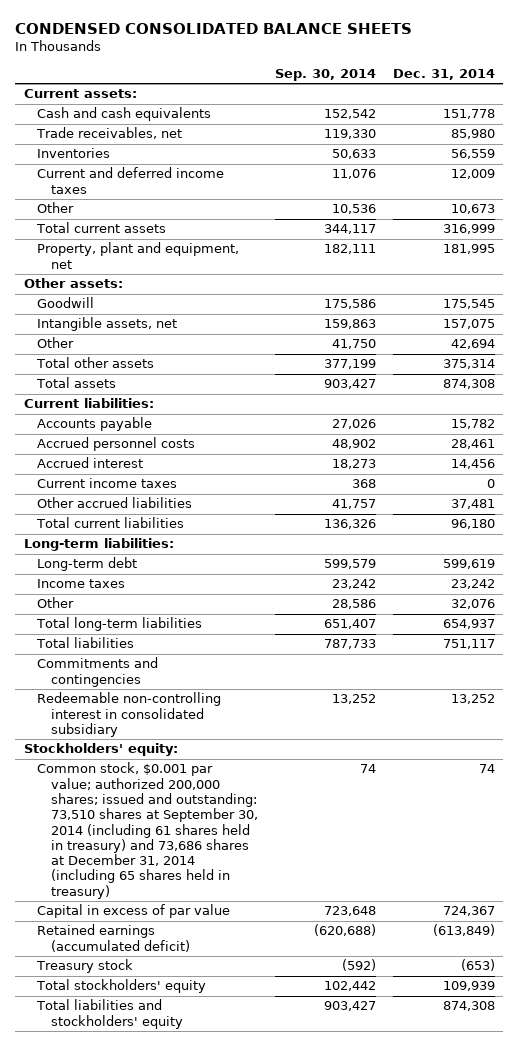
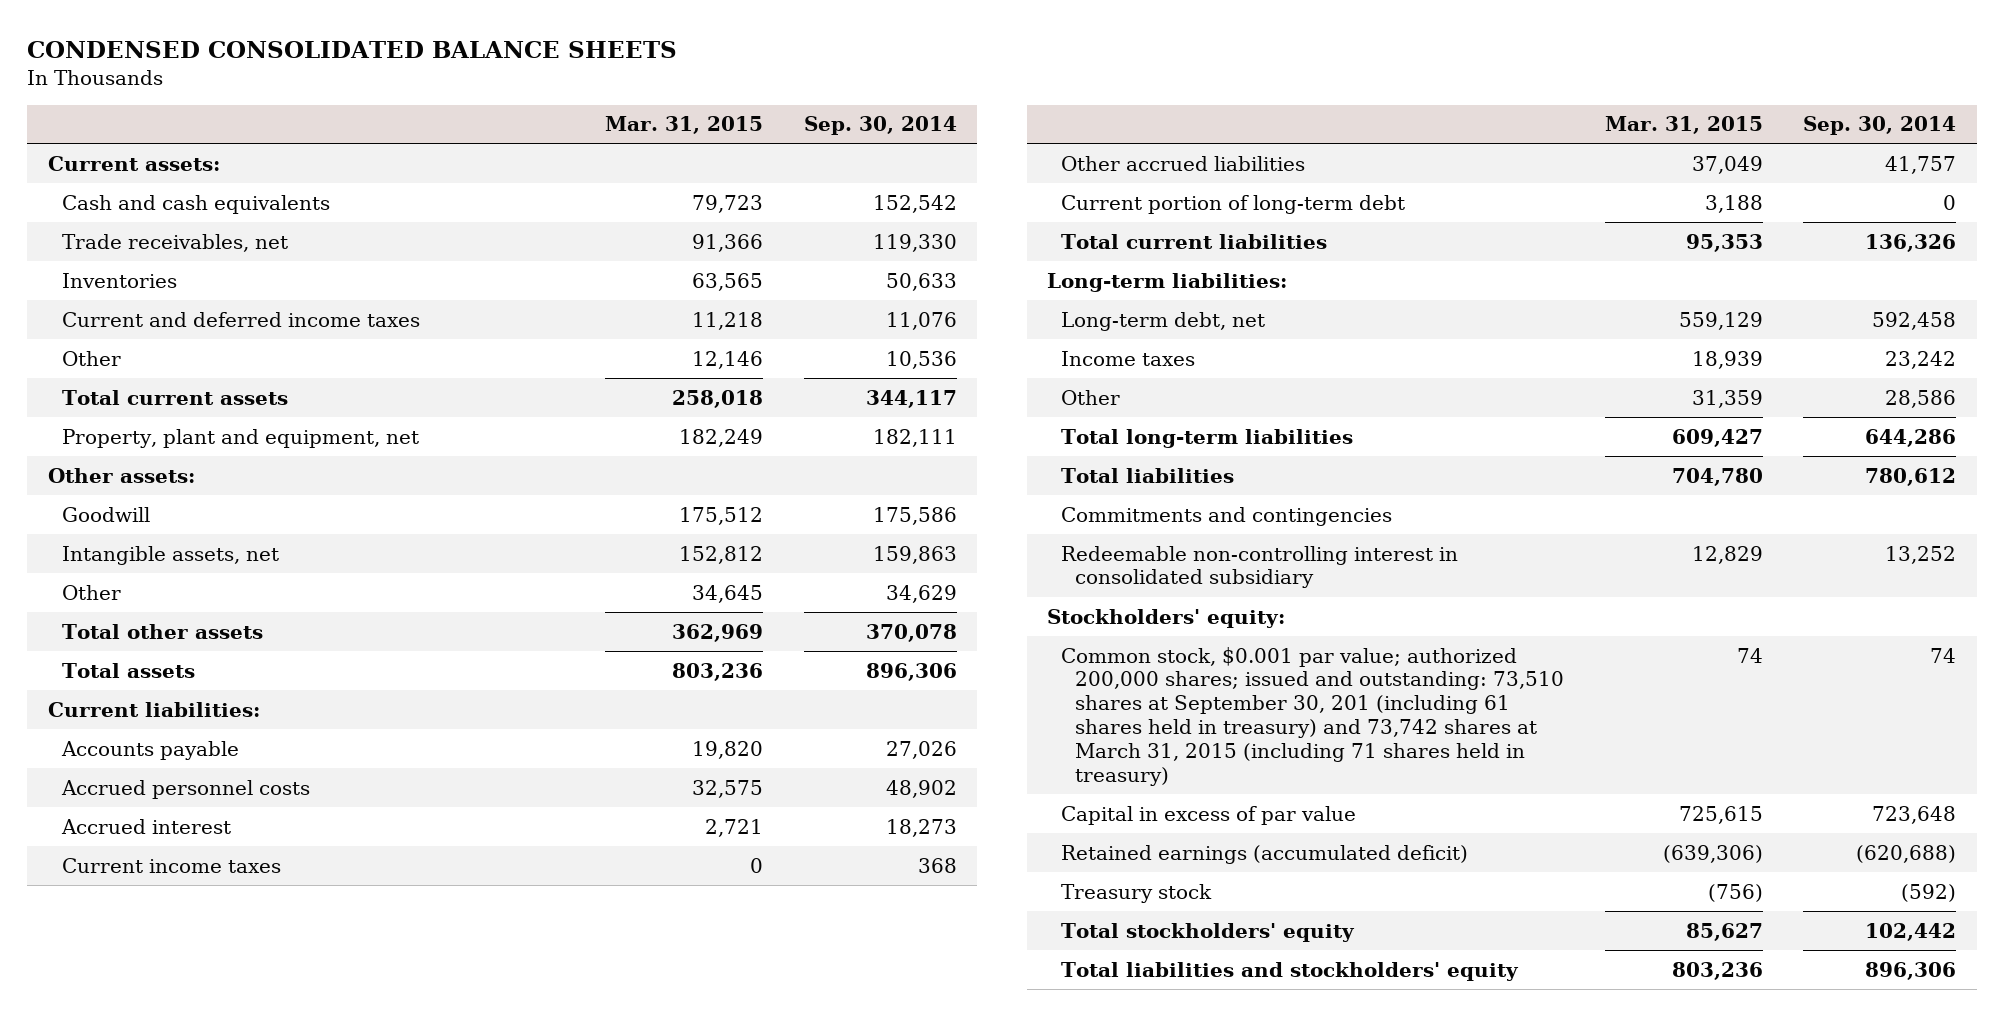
[392,68,495,80] Dec. 31, 2014 -> none
none -> [605,116,764,135] Mar. 31, 2015
[331,339,376,350] 41,750 -> [885,584,957,603] 34,629
[323,359,376,370] 377,199 -> [865,623,957,642] 370,078
[323,379,376,390] 903,427 -> [865,662,957,681] 896,306
none -> [1061,194,1406,214] Current portion of long-term debt
[37,557,138,572] Long-term debt -> [1061,311,1266,331] Long-term debt, net
[323,559,376,570] 599,579 -> [1872,311,1957,330] 592,458
[323,619,376,630] 651,407 -> [1865,428,1957,447] 644,286
[323,639,376,650] 787,733 -> [1865,467,1957,486] 780,612
[37,762,258,899] Common stock, $0.001 par value; authorized 200,000 shares; issued and outstanding: 73,510 shares at September 30, 2014 (including 61 shares held in treasury) and 73,686 shares at December 31, 2014 (including 65 shares held in treasury) -> [1061,646,1565,786] Common stock, $0.001 par value; authorized 200,000 shares; issued and outstanding: 73,510 shares at September 30, 201 (including 61 shares held in treasury) and 73,742 shares at March 31, 2015 (including 71 shares held in treasury)
[323,1001,376,1012] 903,427 -> [1865,961,1957,980] 896,306

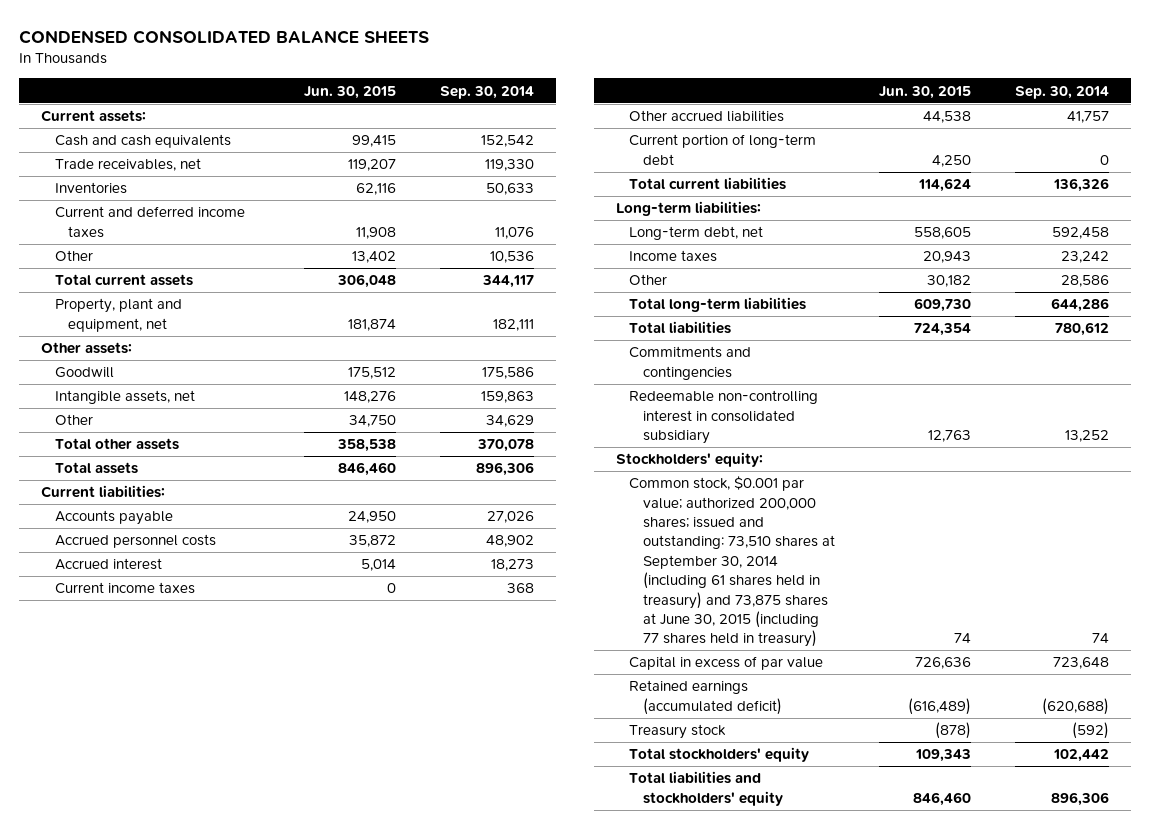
[605,116,764,135] Mar. 31, 2015 -> none
none -> [304,85,397,99] Jun. 30, 2015
[1061,646,1565,786] Common stock, $0.001 par value; authorized 200,000 shares; issued and outstanding: 73,510 shares at September 30, 201 (including 61 shares held in treasury) and 73,742 shares at March 31, 2015 (including 71 shares held in treasury) -> [629,476,835,648] Common stock, $0.001 par value; authorized 200,000 shares; issued and outstanding: 73,510 shares at September 30, 2014 (including 61 shares held in treasury) and 73,875 shares at June 30, 2015 (including 77 shares held in treasury)

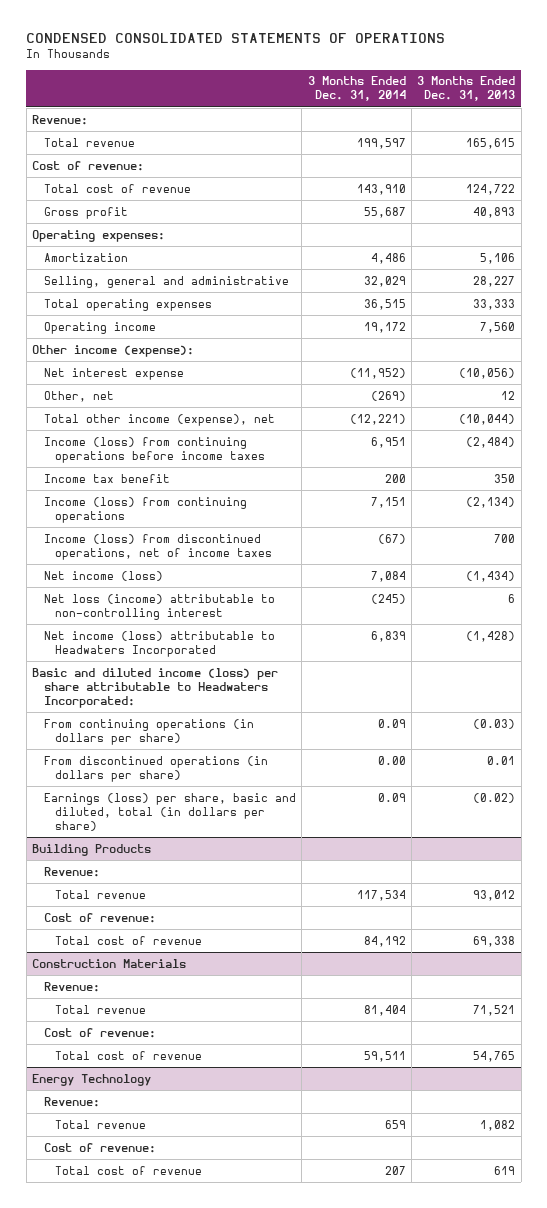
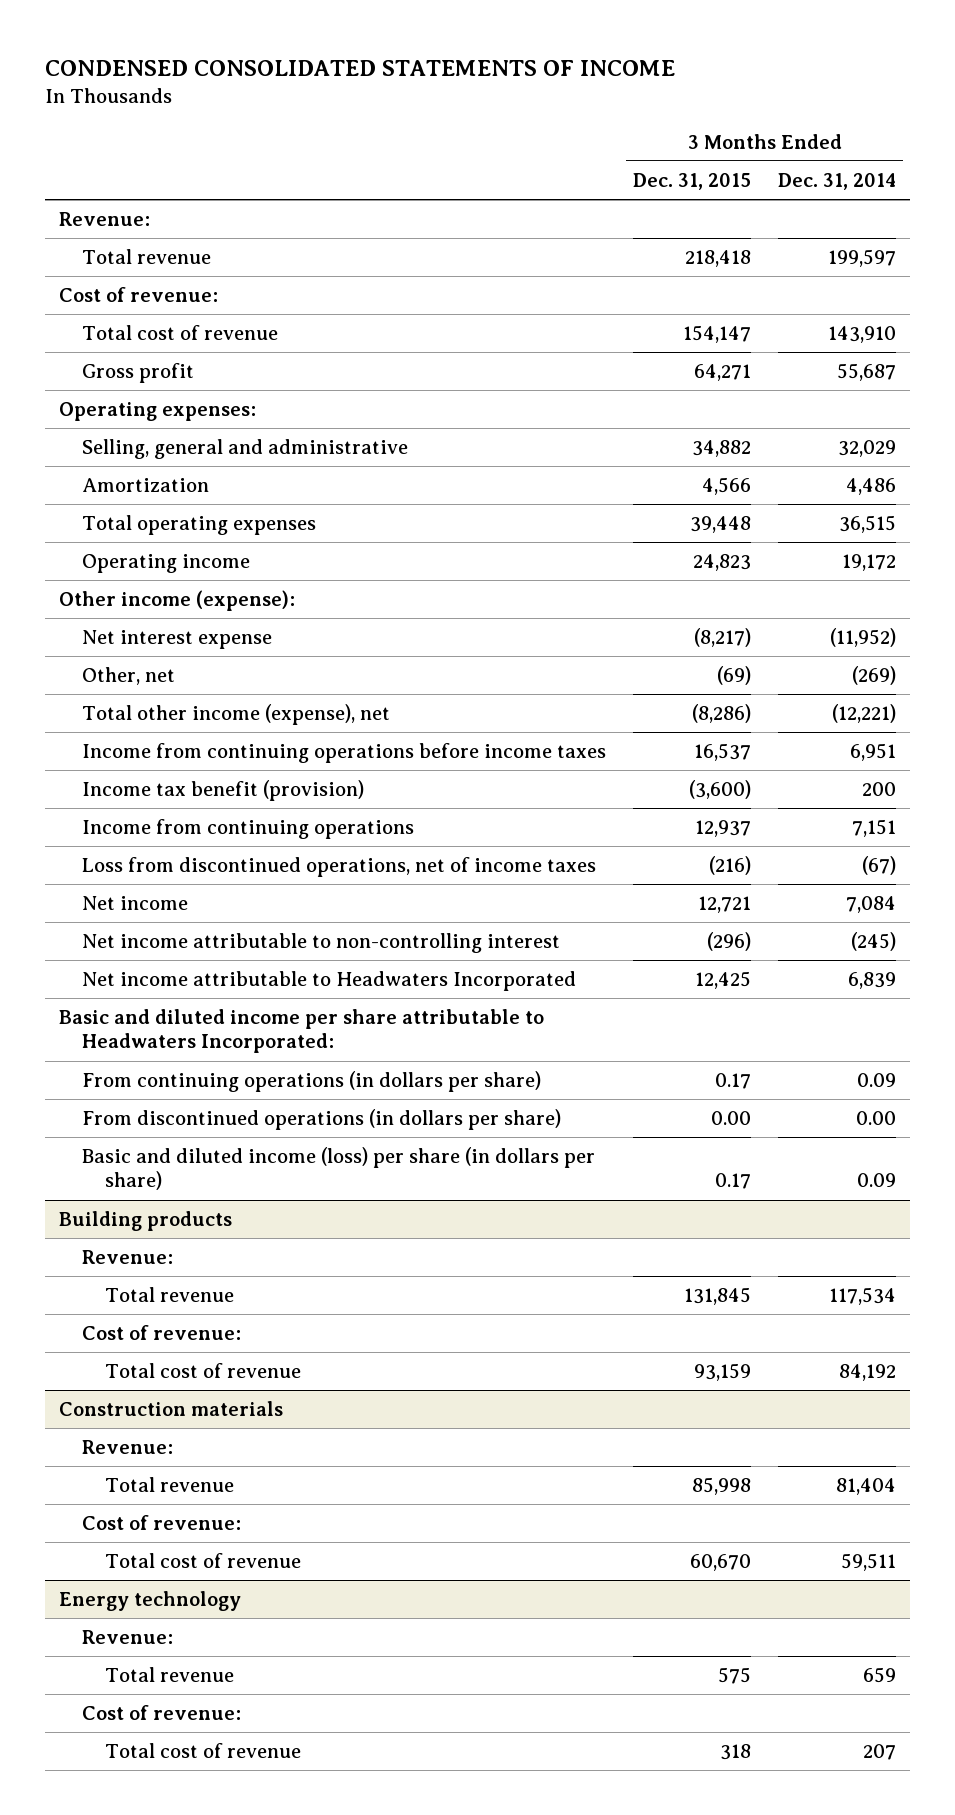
[26,33,446,44] CONDENSED CONSOLIDATED STATEMENTS OF OPERATIONS -> [45,60,676,77] CONDENSED CONSOLIDATED STATEMENTS OF INCOME
[417,76,516,102] 3 Months Ended Dec. 31, 2013 -> none
none -> [633,172,752,190] Dec. 31, 2015
[43,252,128,262] Amortization -> [82,477,210,492] Amortization
[43,436,266,463] Income (loss) from continuing operations before income taxes -> [82,742,607,763] Income from continuing operations before income taxes
[43,473,170,483] Income tax benefit -> [82,779,365,801] Income tax benefit (provision)
[43,496,247,523] Income (loss) from continuing operations -> [82,818,415,839] Income from continuing operations
[43,533,273,560] Income (loss) from discontinued operations, net of income taxes -> [82,856,597,877] Loss from discontinued operations, net of income taxes
[43,570,163,581] Net income (loss) -> [82,895,189,910] Net income
[43,593,275,620] Net loss (income) attributable to non-controlling interest -> [82,932,561,953] Net income attributable to non-controlling interest
[43,630,275,657] Net income (loss) attributable to Headwaters Incorporated -> [82,970,577,991] Net income attributable to Headwaters Incorporated
[31,667,278,708] Basic and diluted income (loss) per share attributable to Headwaters Incorporated: -> [58,1008,544,1054] Basic and diluted income per share attributable to Headwaters Incorporated:
[43,792,296,831] Earnings (loss) per share, basic and diluted, total (in dollars per share) -> [82,1146,596,1191] Basic and diluted income (loss) per share (in dollars per share)
[31,843,151,856] Building Products -> [58,1210,232,1231] Building products
[31,958,186,968] Construction Materials -> [58,1400,283,1416] Construction materials
[31,1073,151,1086] Energy Technology -> [58,1590,241,1611] Energy technology

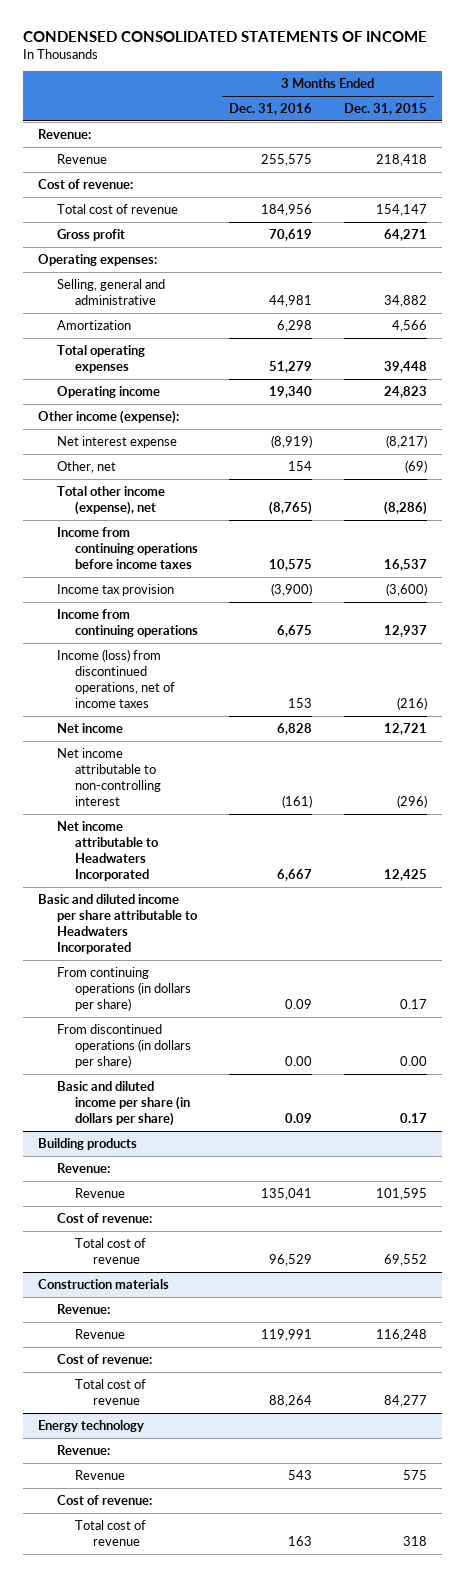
[778,172,897,190] Dec. 31, 2014 -> none
none -> [229,102,313,115] Dec. 31, 2016
[82,248,212,264] Total revenue -> [56,153,107,164] Revenue
[82,779,365,801] Income tax benefit (provision) -> [56,583,174,596] Income tax provision
[82,856,597,877] Loss from discontinued operations, net of income taxes -> [56,648,176,708] Income (loss) from discontinued operations, net of income taxes
[58,1008,544,1054] Basic and diluted income per share attributable to Headwaters Incorporated: -> [38,893,198,954] Basic and diluted income per share attributable to Headwaters Incorporated
[82,1146,596,1191] Basic and diluted income (loss) per share (in dollars per share) -> [56,1080,191,1126] Basic and diluted income per share (in dollars per share)
[105,1286,235,1302] Total revenue -> [75,1187,126,1198] Revenue
[684,1286,752,1305] 131,845 -> [375,1187,427,1200] 101,595
[694,1362,752,1381] 93,159 -> [383,1253,427,1266] 69,552
[105,1476,235,1492] Total revenue -> [75,1328,126,1339] Revenue
[692,1476,752,1495] 85,998 -> [375,1328,427,1341] 116,248
[690,1553,752,1571] 60,670 -> [383,1394,427,1407] 84,277
[105,1666,235,1682] Total revenue -> [75,1469,126,1480] Revenue

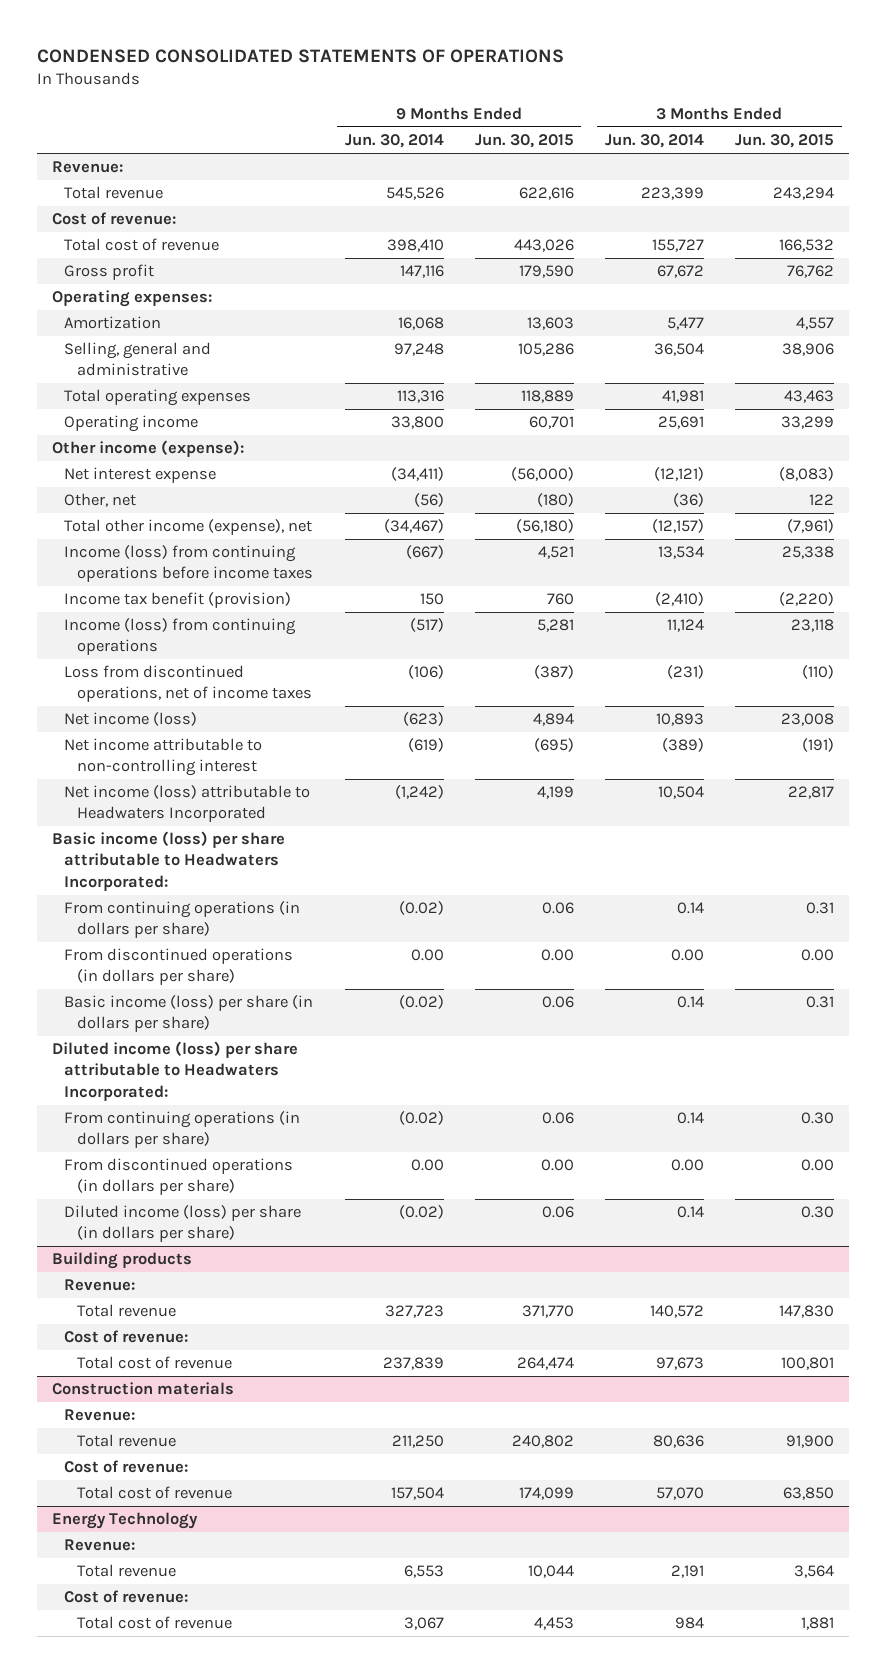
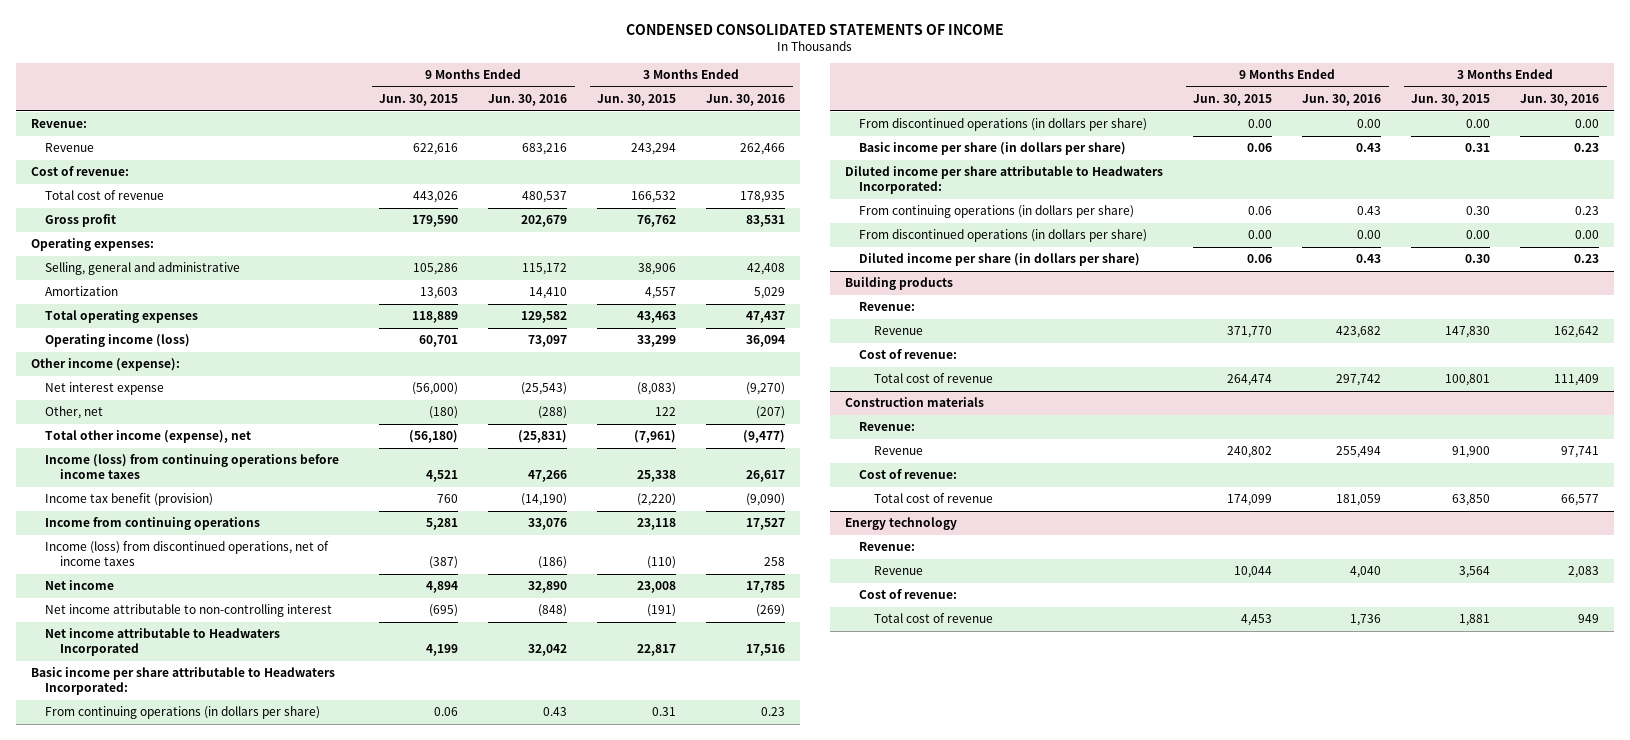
[36,49,564,64] CONDENSED CONSOLIDATED STATEMENTS OF OPERATIONS -> [626,23,1005,35] CONDENSED CONSOLIDATED STATEMENTS OF INCOME
[344,134,444,149] Jun. 30, 2014 -> none
[604,134,704,149] Jun. 30, 2014 -> none
none -> [488,94,568,107] Jun. 30, 2016
none -> [706,94,786,107] Jun. 30, 2016
[64,186,164,200] Total revenue -> [45,143,95,153] Revenue
[64,316,162,330] Amortization -> [45,286,119,297] Amortization
[64,415,199,433] Operating income -> [45,334,191,348] Operating income (loss)
[64,618,297,656] Income (loss) from continuing operations -> [45,517,261,531] Income from continuing operations
[64,665,312,703] Loss from discontinued operations, net of income taxes -> [45,541,330,567] Income (loss) from discontinued operations, net of income taxes
[64,712,198,727] Net income (loss) -> [45,580,115,591] Net income
[64,785,311,823] Net income (loss) attributable to Headwaters Incorporated -> [45,628,281,657] Net income attributable to Headwaters Incorporated
[52,831,286,891] Basic income (loss) per share attributable to Headwaters Incorporated: -> [31,667,336,696] Basic income per share attributable to Headwaters Incorporated:
[64,995,314,1033] Basic income (loss) per share (in dollars per share) -> [859,142,1127,156] Basic income per share (in dollars per share)
[52,1041,299,1101] Diluted income (loss) per share attributable to Headwaters Incorporated: -> [845,166,1164,195] Diluted income per share attributable to Headwaters Incorporated:
[64,1205,302,1243] Diluted income (loss) per share (in dollars per share) -> [859,253,1141,267] Diluted income per share (in dollars per share)
[76,1304,176,1318] Total revenue -> [873,326,923,336] Revenue
[76,1434,176,1448] Total revenue -> [873,446,923,456] Revenue
[52,1512,199,1530] Energy Technology -> [845,517,958,531] Energy technology
[76,1564,176,1578] Total revenue -> [873,566,923,576] Revenue

